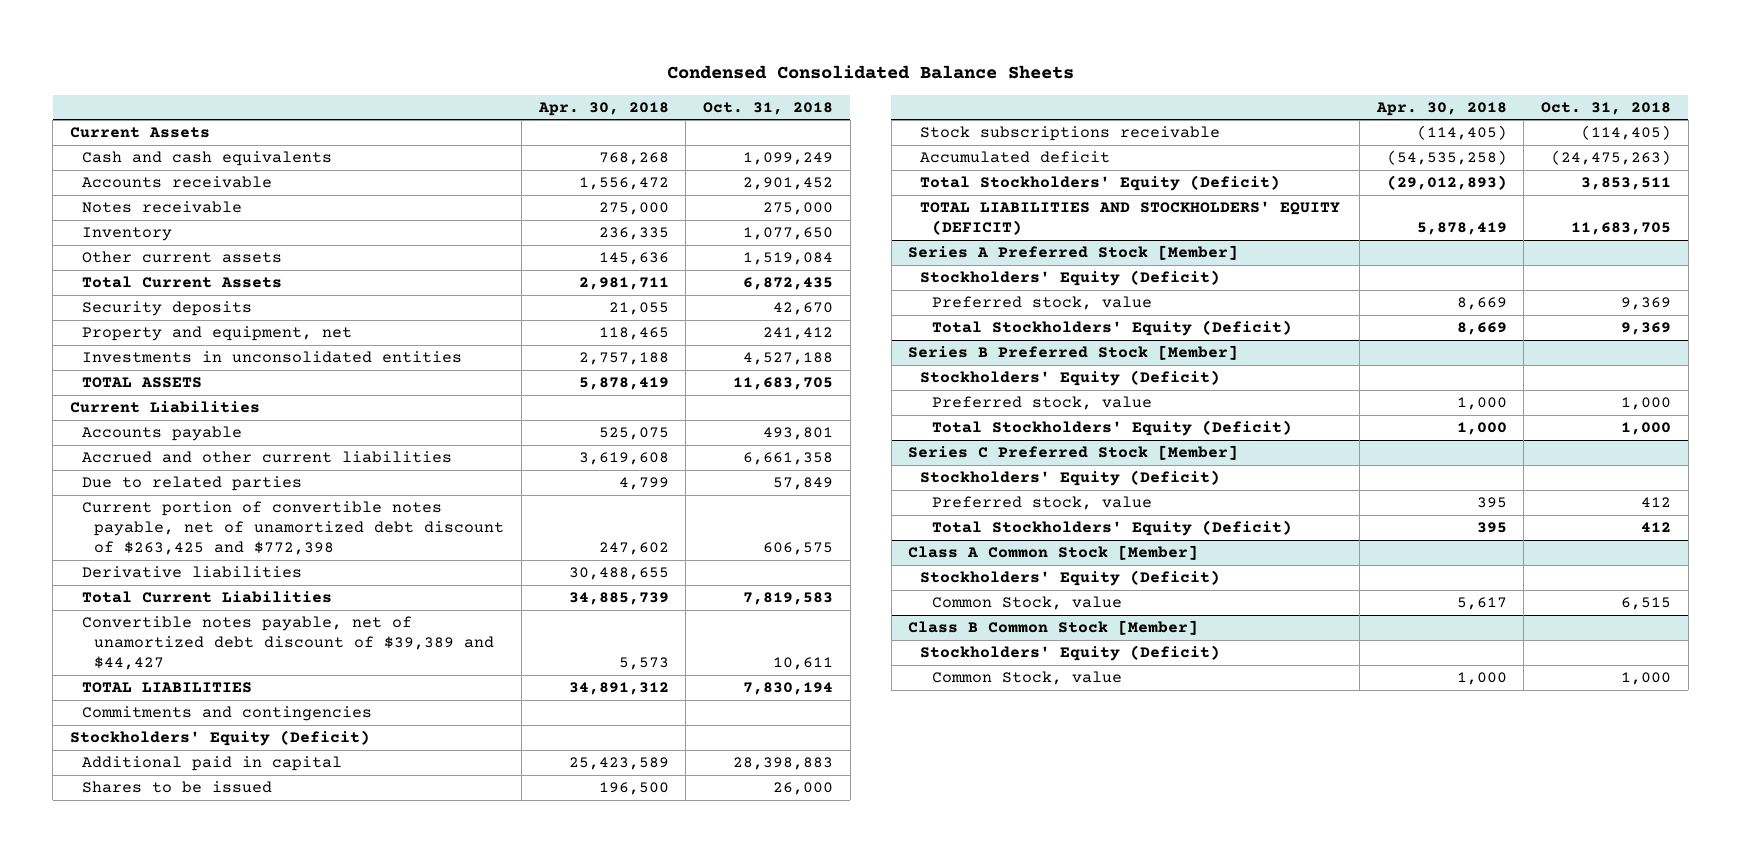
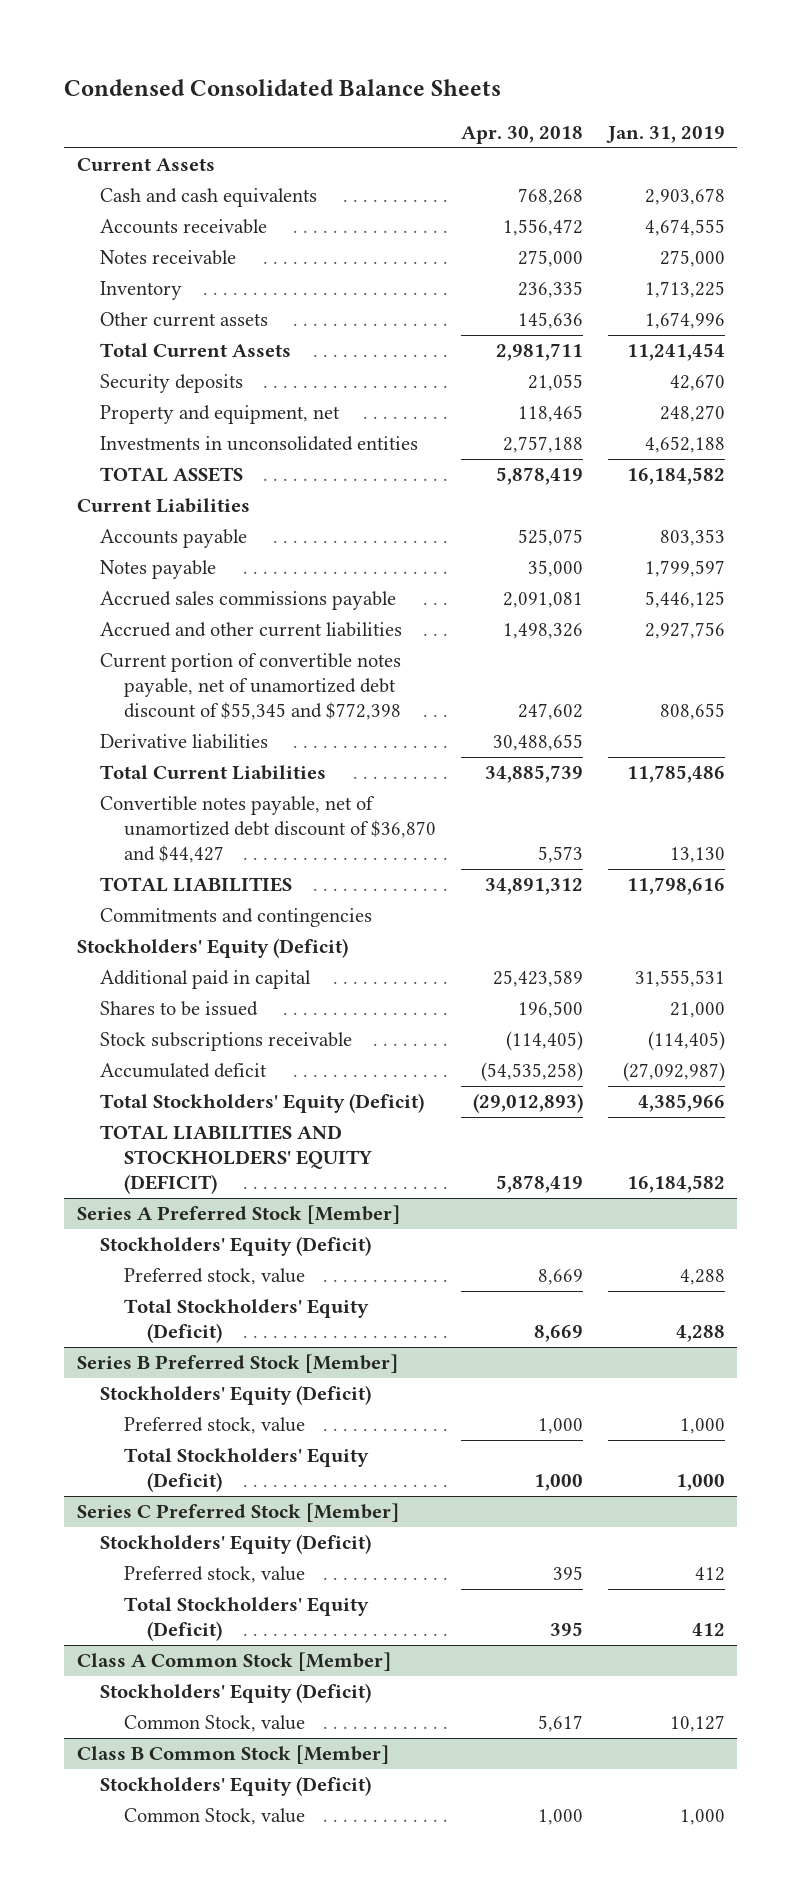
[703,101,834,115] Oct. 31, 2018 -> none
none -> [605,126,725,144] Jan. 31, 2019
[82,476,303,492] Due to related parties -> none
none -> [100,560,217,580] Notes payable
none -> [100,591,397,611] Accrued sales commissions payable
[578,452,669,466] 3,619,608 -> [502,623,583,640] 1,498,326
[82,501,505,556] Current portion of convertible notes payable, net of unamortized debt discount of $263,425 and $772,398 -> [100,653,402,721] Current portion of convertible notes payable, net of unamortized debt discount of $55,345 and $772,398
[82,616,495,671] Convertible notes payable, net of unamortized debt discount of $39,389 and $44,427 -> [100,796,436,864] Convertible notes payable, net of unamortized debt discount of $36,870 and $44,427

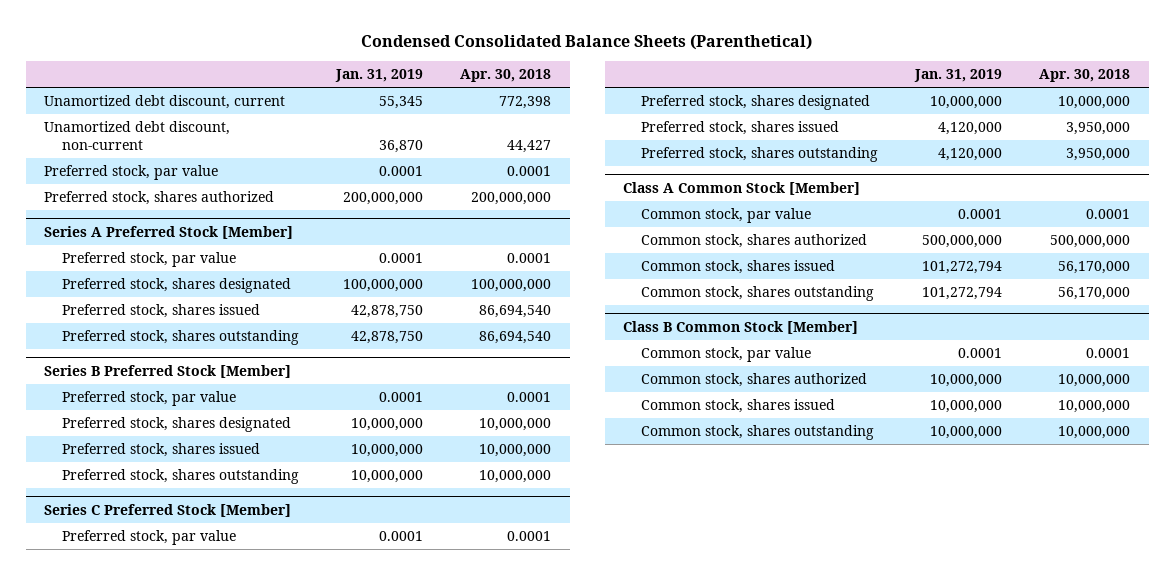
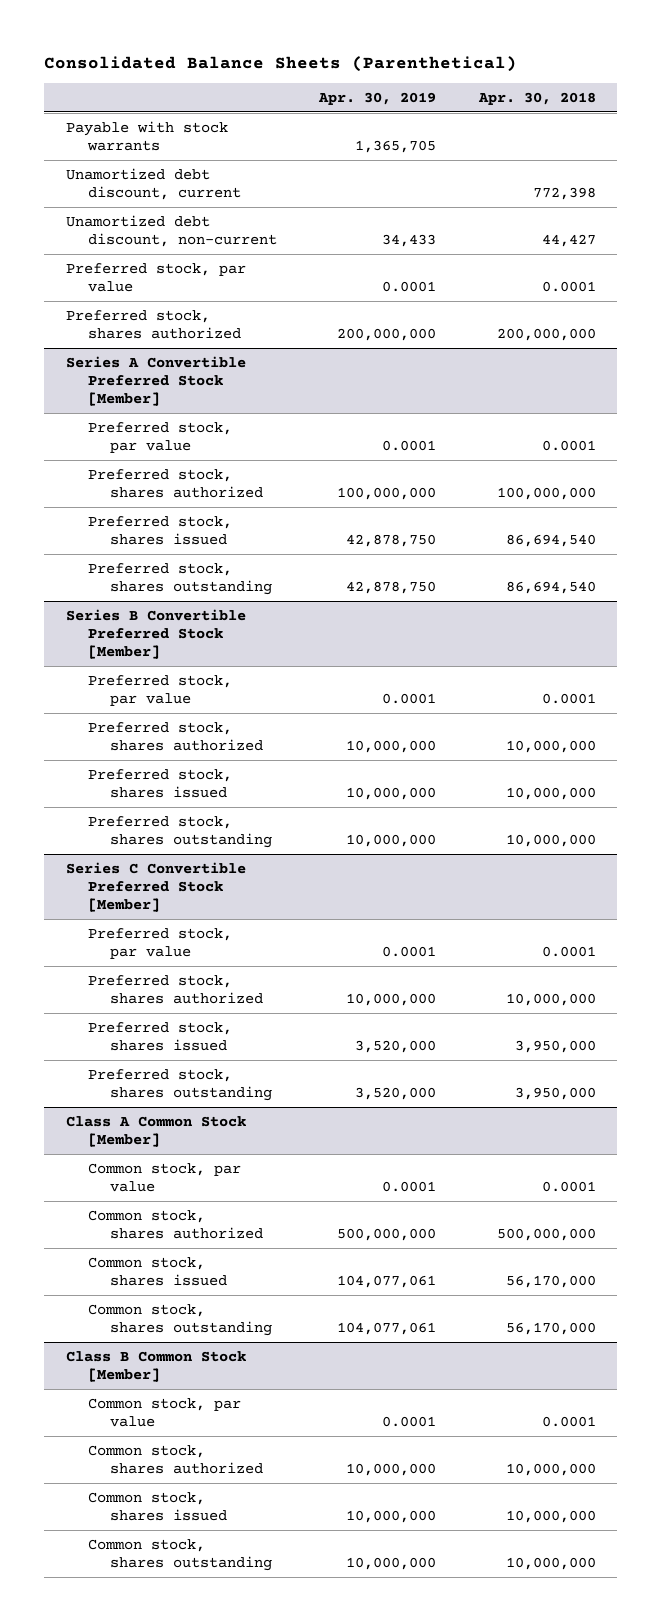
[361,34,813,51] Condensed Consolidated Balance Sheets (Parenthetical) -> [44,55,518,72] Consolidated Balance Sheets (Parenthetical)
[334,69,423,83] Jan. 31, 2019 -> none
none -> [318,91,437,105] Apr. 30, 2019
none -> [65,120,228,152] Payable with stock warrants
[44,225,294,239] Series A Preferred Stock [Member] -> [65,355,246,407] Series A Convertible Preferred Stock [Member]
[61,277,291,293] Preferred stock, shares designated -> [87,468,263,499] Preferred stock, shares authorized
[44,364,292,378] Series B Preferred Stock [Member] -> [65,608,246,660] Series B Convertible Preferred Stock [Member]
[61,416,291,432] Preferred stock, shares designated -> [87,721,263,752] Preferred stock, shares authorized
[44,503,292,517] Series C Preferred Stock [Member] -> [65,861,246,913] Series C Convertible Preferred Stock [Member]
[640,94,870,110] Preferred stock, shares designated -> [87,974,263,1005] Preferred stock, shares authorized

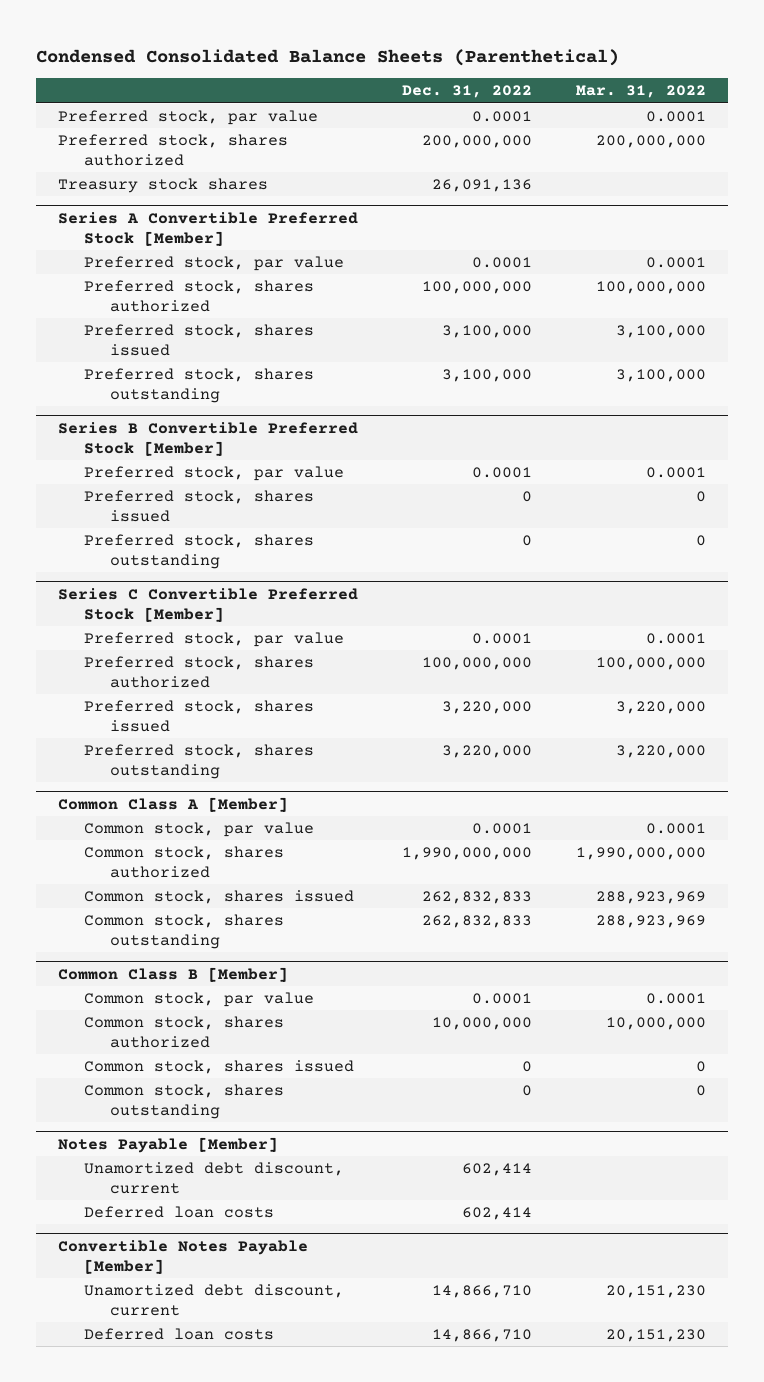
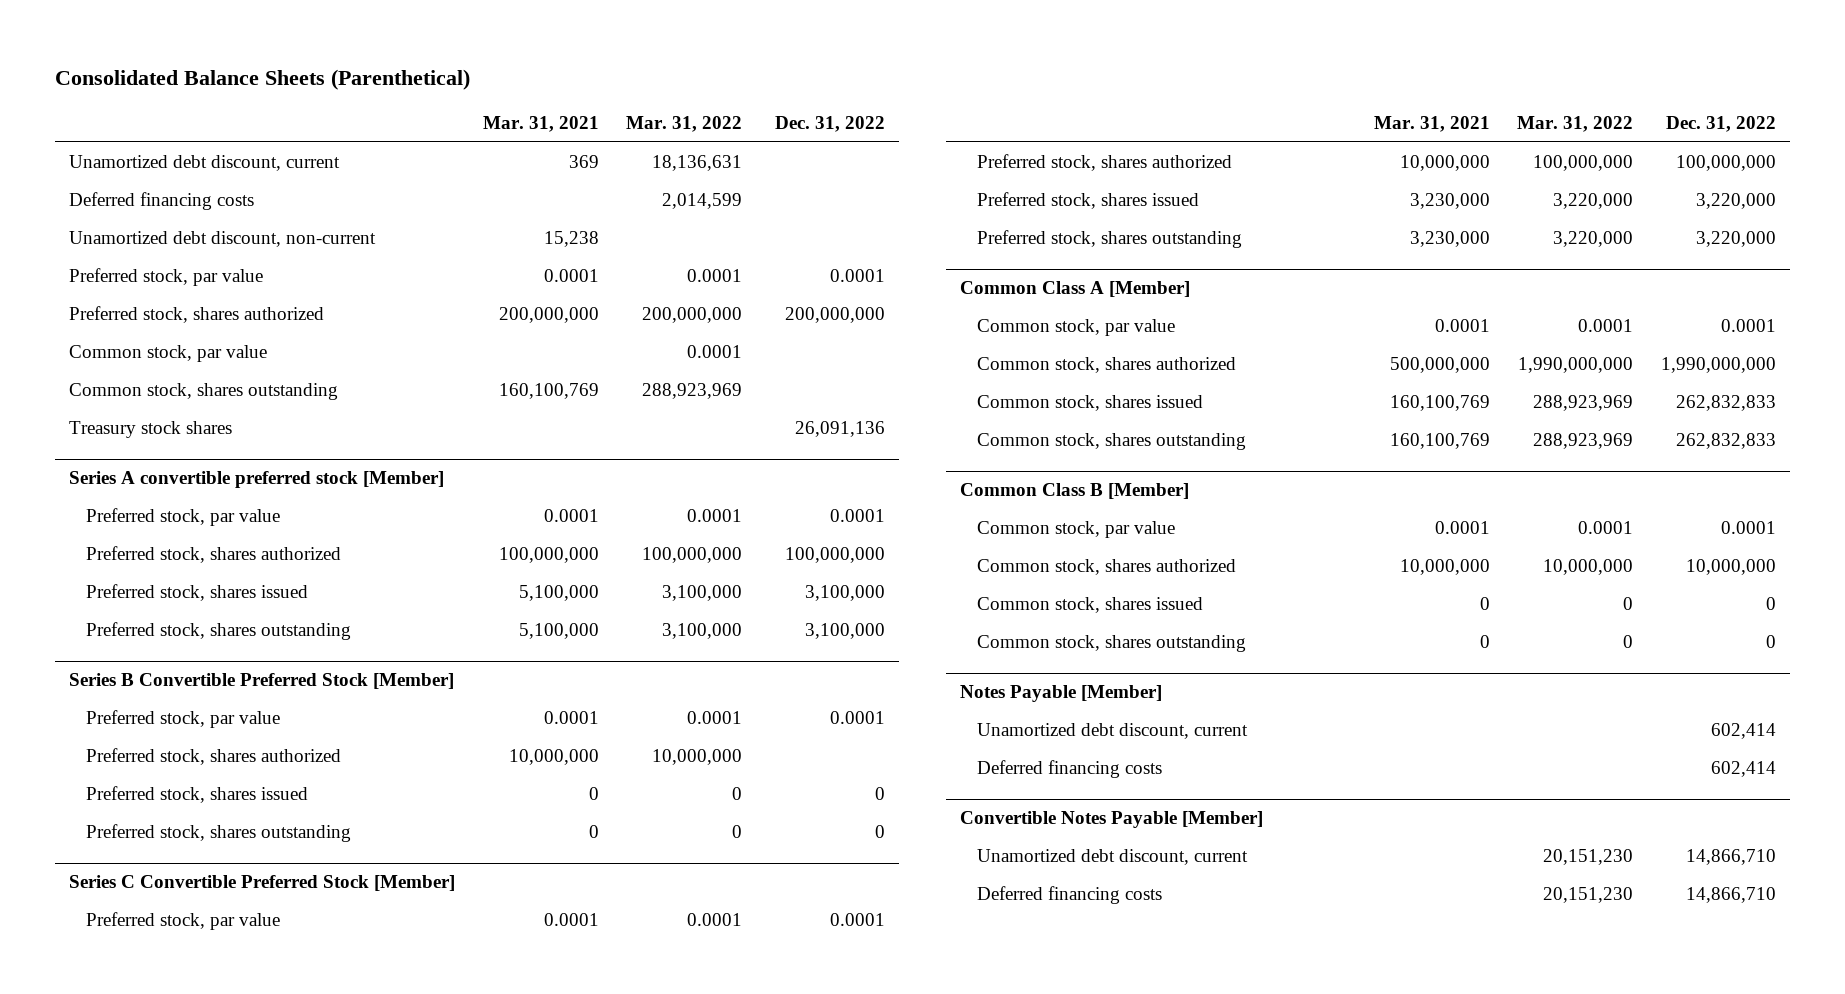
[36,48,620,66] Condensed Consolidated Balance Sheets (Parenthetical) -> [55,69,471,91] Consolidated Balance Sheets (Parenthetical)
none -> [482,116,599,133] Mar. 31, 2021
none -> [69,155,341,172] Unamortized debt discount, current
none -> [69,192,255,211] Deferred financing costs
none -> [69,231,377,248] Unamortized debt discount, non-current
none -> [69,345,268,363] Common stock, par value
none -> [69,383,339,401] Common stock, shares outstanding
[58,211,359,246] Series A Convertible Preferred Stock [Member] -> [69,471,445,489] Series A convertible preferred stock [Member]
none -> [85,748,341,766] Preferred stock, shares authorized
[84,1205,275,1218] Deferred loan costs -> [977,760,1163,779] Deferred financing costs
[84,1327,275,1340] Deferred loan costs -> [977,886,1163,905] Deferred financing costs

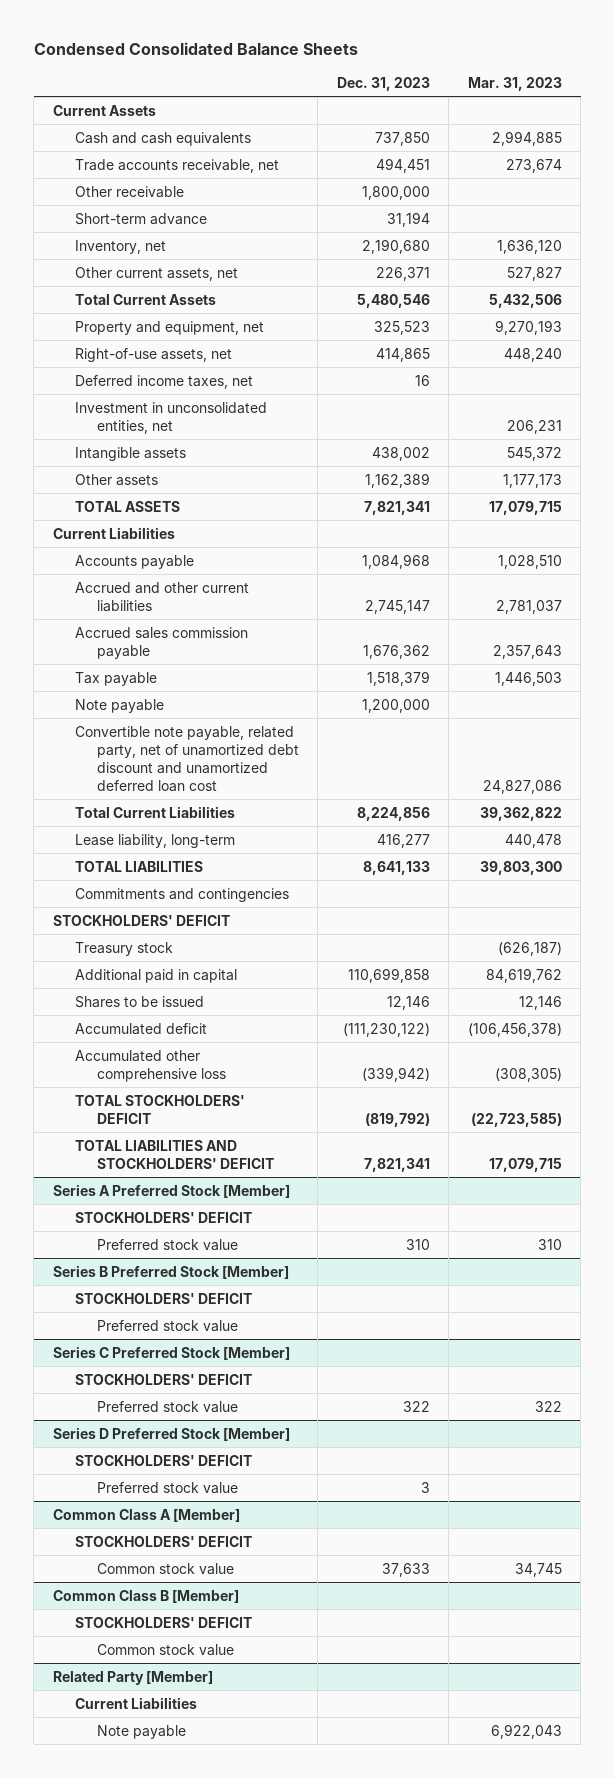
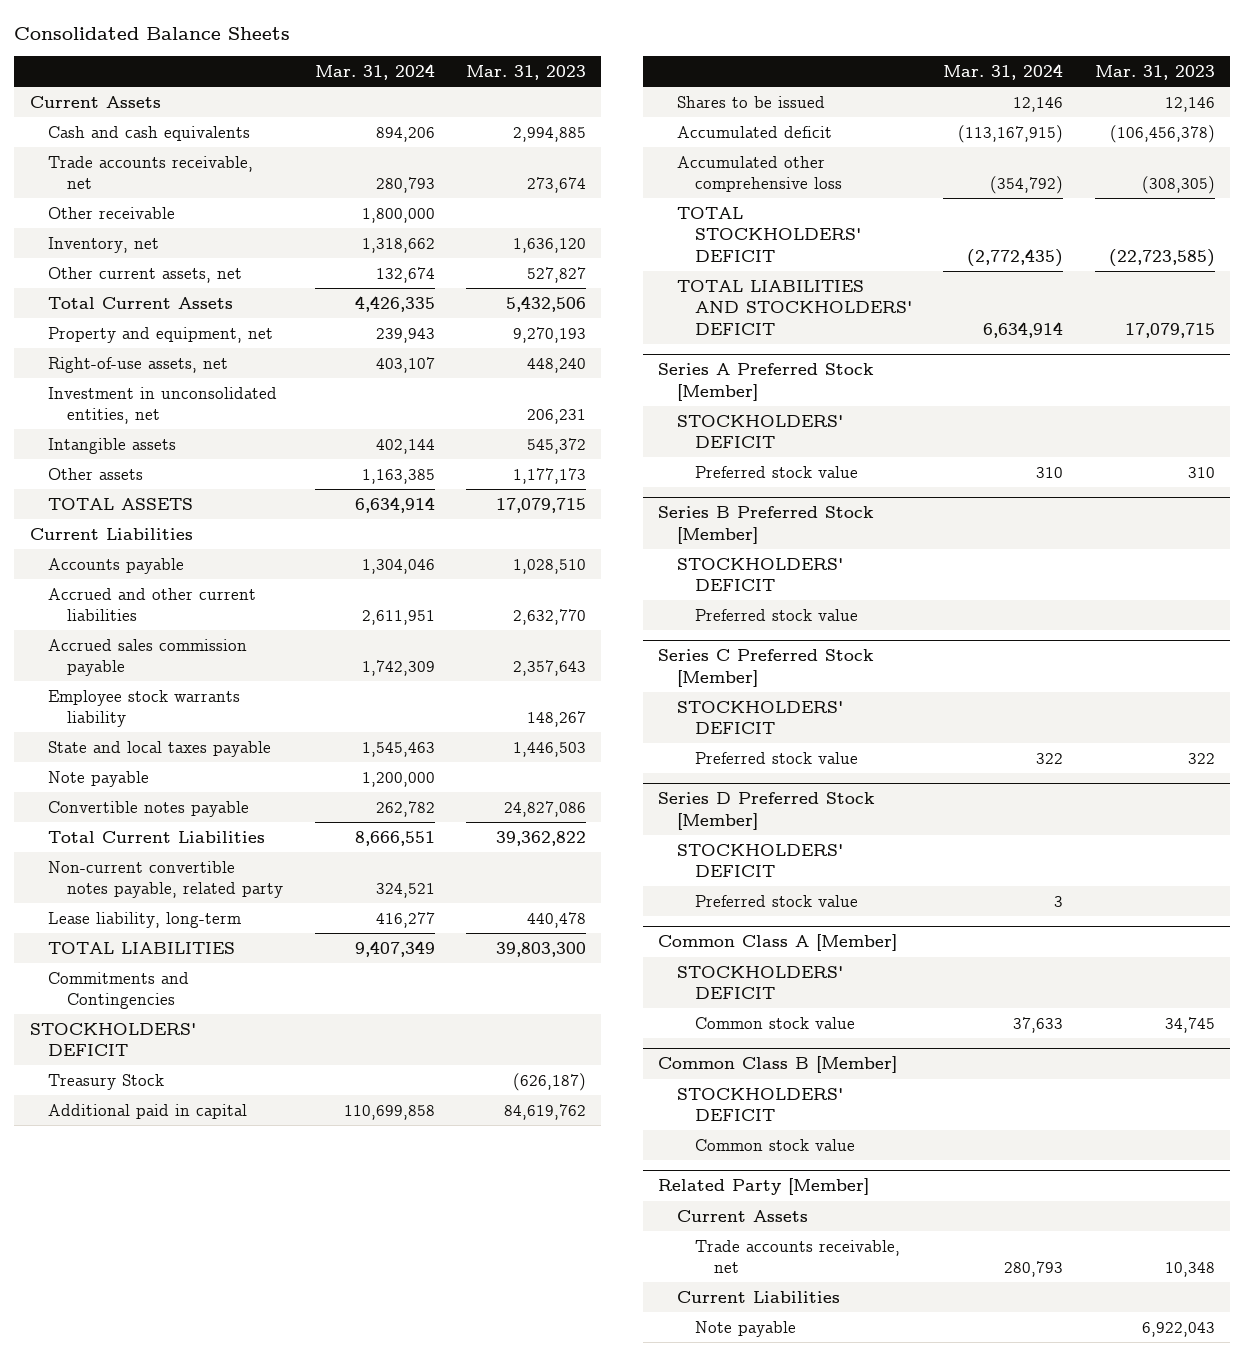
[33,42,358,56] Condensed Consolidated Balance Sheets -> [14,26,291,40] Consolidated Balance Sheets
[336,76,430,91] Dec. 31, 2023 -> none
none -> [314,64,435,81] Mar. 31, 2024
[74,212,207,225] Short-term advance -> none
[74,374,253,389] Deferred income taxes, net -> none
[495,599,562,614] 2,781,037 -> [512,609,586,626] 2,632,770
none -> [48,689,241,728] Employee stock warrants liability
[74,671,157,686] Tax payable -> [48,740,272,757] State and local taxes payable
[74,725,299,792] Convertible note payable, related party, net of unamortized debt discount and unamortized deferred loan cost -> [48,800,250,817] Convertible notes payable
none -> [48,860,283,899] Non-current convertible notes payable, related party
[74,887,289,902] Commitments and contingencies -> [48,971,190,1010] Commitments and Contingencies
[74,941,173,956] Treasury stock -> [48,1073,165,1090] Treasury Stock
none -> [676,1209,808,1222] Current Assets
none -> [695,1239,901,1274] Trade accounts receivable, net

